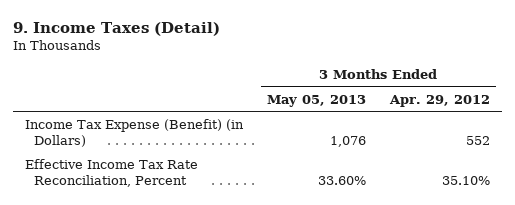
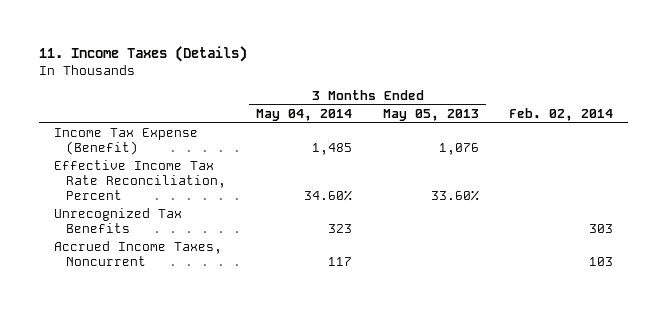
[12,21,220,36] 9. Income Taxes (Detail) -> [38,45,247,62] 11. Income Taxes (Details)
[388,94,490,107] Apr. 29, 2012 -> none
none -> [256,109,353,122] May 04, 2014
none -> [509,108,614,122] Feb. 02, 2014
[24,118,244,147] Income Tax Expense (Benefit) (in Dollars) -> [53,128,198,156] Income Tax Expense (Benefit)
none -> [53,208,182,234] Unrecognized Tax Benefits
none -> [53,241,222,267] Accrued Income Taxes, Noncurrent

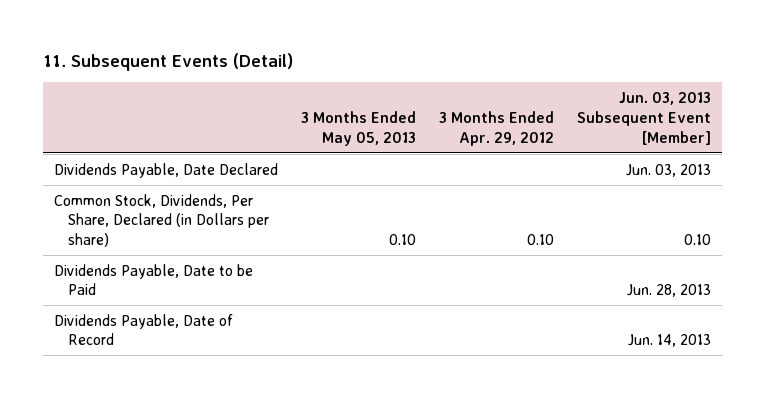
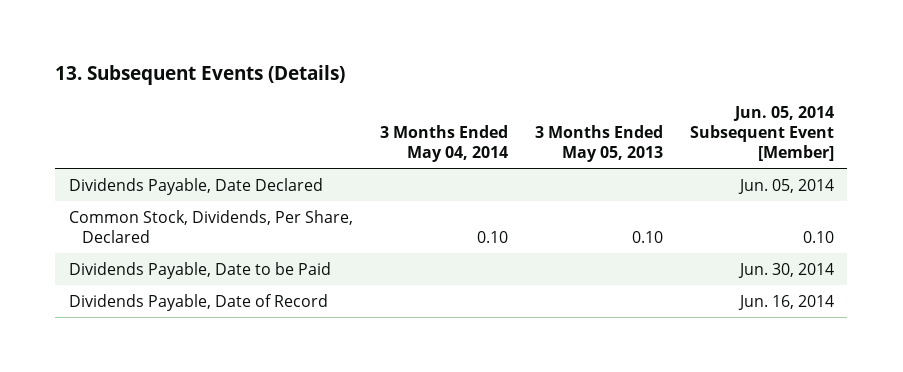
[42,52,293,71] 11. Subsequent Events (Detail) -> [55,65,346,86] 13. Subsequent Events (Details)
[438,110,554,146] 3 Months Ended Apr. 29, 2012 -> none
[576,92,711,145] Jun. 03, 2013 Subsequent Event [Member] -> none
none -> [379,125,508,163] 3 Months Ended May 04, 2014
none -> [689,106,834,162] Jun. 05, 2014 Subsequent Event [Member]
[54,193,269,248] Common Stock, Dividends, Per Share, Declared (in Dollars per share) -> [68,209,353,243] Common Stock, Dividends, Per Share, Declared

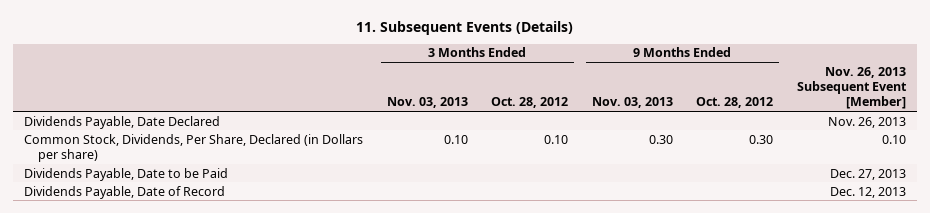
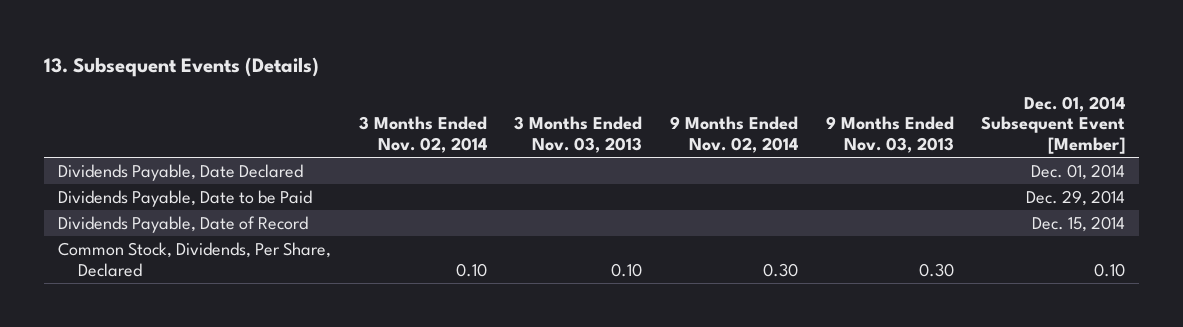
[355,20,573,35] 11. Subsequent Events (Details) -> [44,57,320,78] 13. Subsequent Events (Details)
[491,97,569,109] Oct. 28, 2012 -> none
[696,97,774,109] Oct. 28, 2012 -> none
[796,66,907,110] Nov. 26, 2013 Subsequent Event [Member] -> none
none -> [358,116,487,154] 3 Months Ended Nov. 02, 2014
none -> [669,116,798,154] 9 Months Ended Nov. 02, 2014
none -> [981,95,1126,155] Dec. 01, 2014 Subsequent Event [Member]
[24,133,364,162] Common Stock, Dividends, Per Share, Declared (in Dollars per share) -> none
none -> [58,242,332,277] Common Stock, Dividends, Per Share, Declared

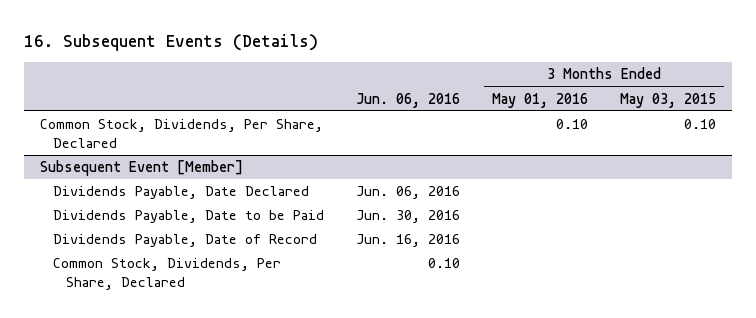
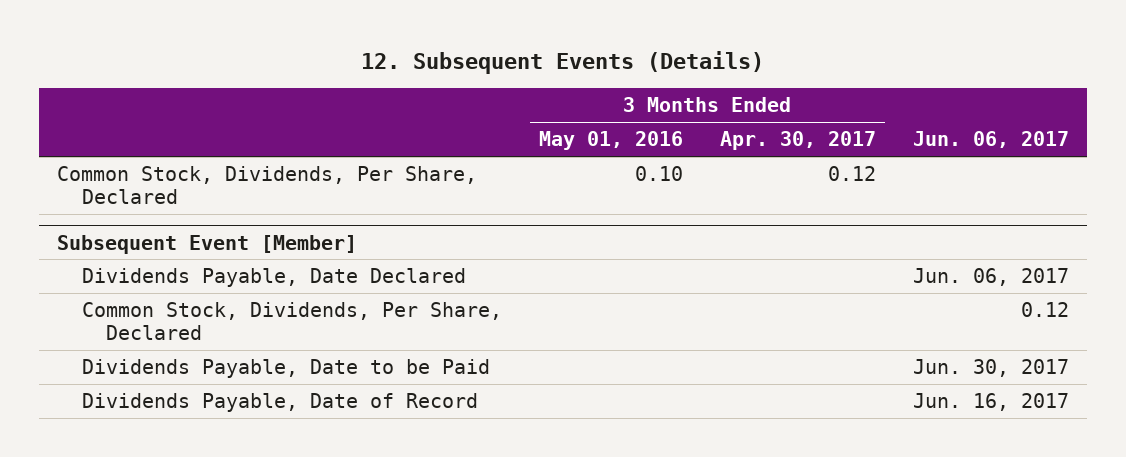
[24,34,319,52] 16. Subsequent Events (Details) -> [361,50,765,74] 12. Subsequent Events (Details)
[356,92,461,108] Jun. 06, 2016 -> none
[619,92,716,108] May 03, 2015 -> none
none -> [719,131,876,151] Apr. 30, 2017
none -> [912,131,1069,149] Jun. 06, 2017
[53,258,282,291] Common Stock, Dividends, Per Share, Declared -> [81,302,502,340] Common Stock, Dividends, Per Share, Declared

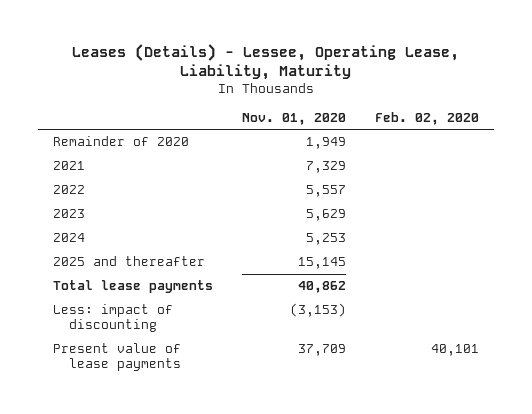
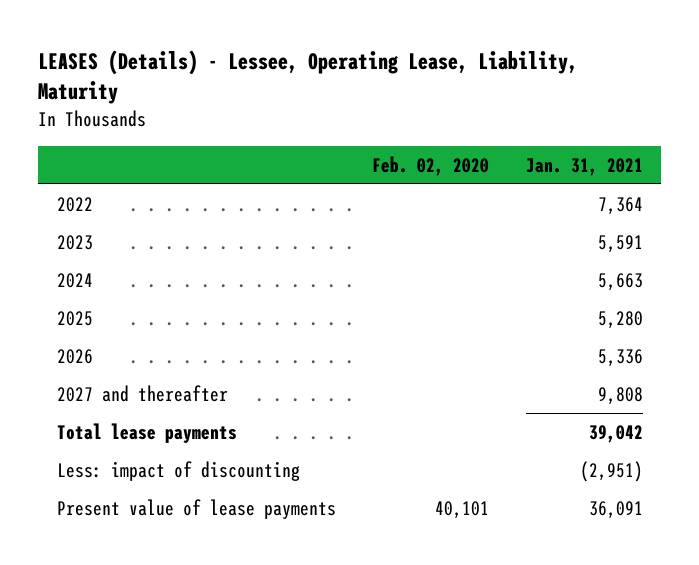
[71,44,459,81] Leases (Details) - Lessee, Operating Lease, Liability, Maturity -> [38,49,579,105] LEASES (Details) - Lessee, Operating Lease, Liability, Maturity
[241,112,346,125] Nov. 01, 2020 -> none
none -> [525,157,643,176] Jan. 31, 2021
[52,136,189,147] Remainder of 2020 -> none
[52,161,85,171] 2021 -> none
none -> [56,311,93,327] 2025
none -> [56,349,93,365] 2026
[52,256,205,267] 2025 and thereafter -> [56,385,228,403] 2027 and thereafter

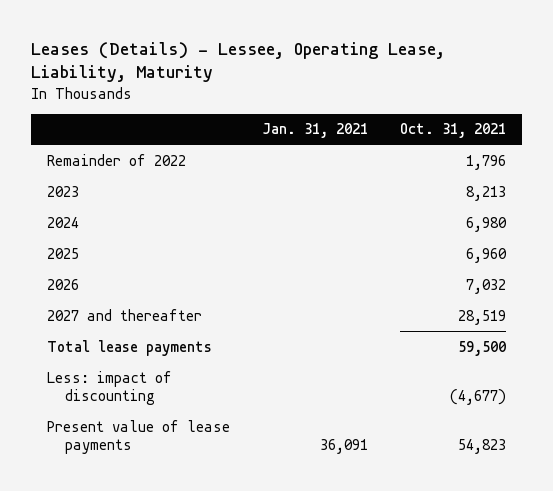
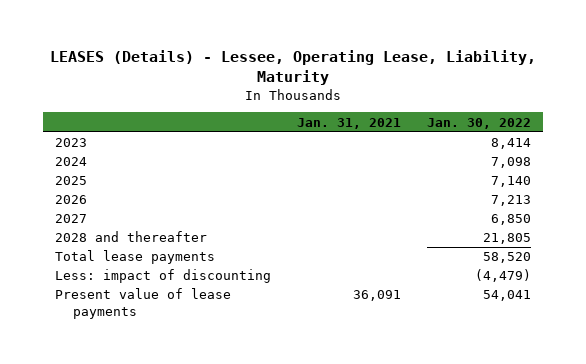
[31,41,446,83] Leases (Details) - Lessee, Operating Lease, Liability, Maturity -> [50,50,537,86] LEASES (Details) - Lessee, Operating Lease, Liability, Maturity
[400,123,507,139] Oct. 31, 2021 -> none
none -> [426,117,531,129] Jan. 30, 2022
[47,153,187,166] Remainder of 2022 -> none
none -> [55,214,88,224] 2027
[47,308,203,321] 2027 and thereafter -> [55,231,208,243] 2028 and thereafter

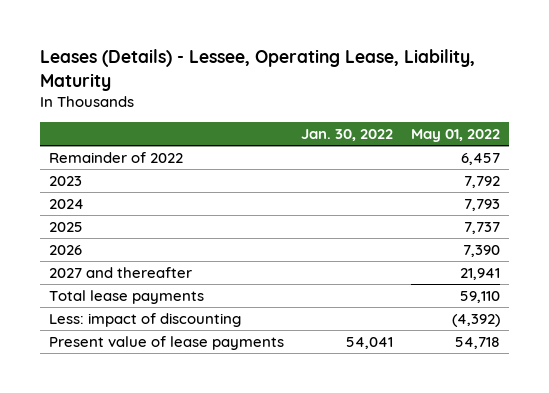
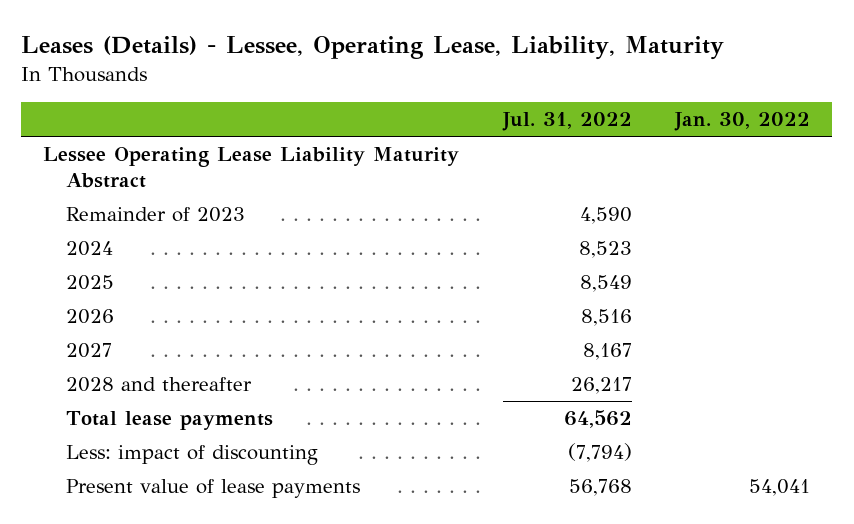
[410,129,500,143] May 01, 2022 -> none
none -> [501,112,632,132] Jul. 31, 2022
[48,175,82,186] 2023 -> none
none -> [43,147,460,189] Lessee Operating Lease Liability Maturity Abstract
[48,151,183,163] Remainder of 2022 -> [65,207,245,223] Remainder of 2023
none -> [65,343,112,359] 2027
[48,266,192,278] 2027 and thereafter -> [65,377,252,393] 2028 and thereafter

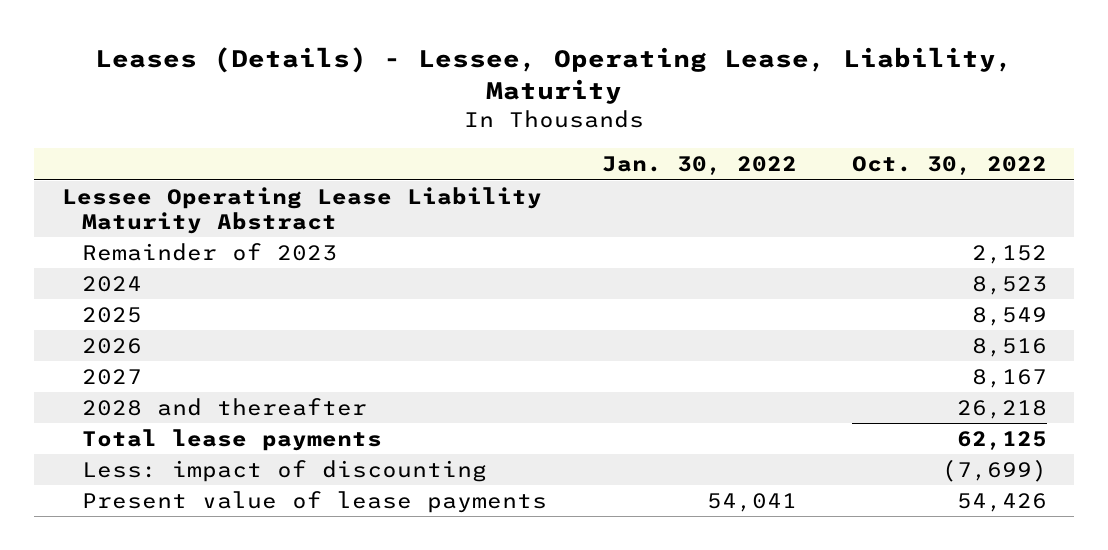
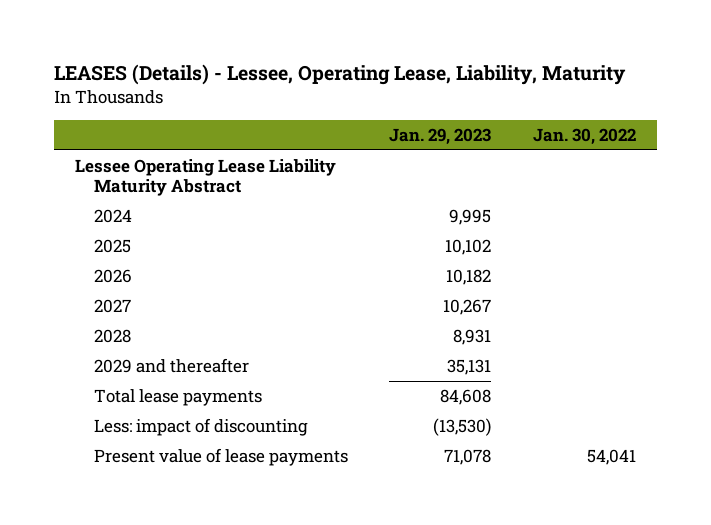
[95,46,1014,105] Leases (Details) - Lessee, Operating Lease, Liability, Maturity -> [53,63,626,85] LEASES (Details) - Lessee, Operating Lease, Liability, Maturity
[851,156,1047,176] Oct. 30, 2022 -> none
none -> [389,127,492,145] Jan. 29, 2023
[82,243,338,262] Remainder of 2023 -> none
none -> [93,329,131,344] 2028
[82,398,368,417] 2028 and thereafter -> [93,358,249,374] 2029 and thereafter

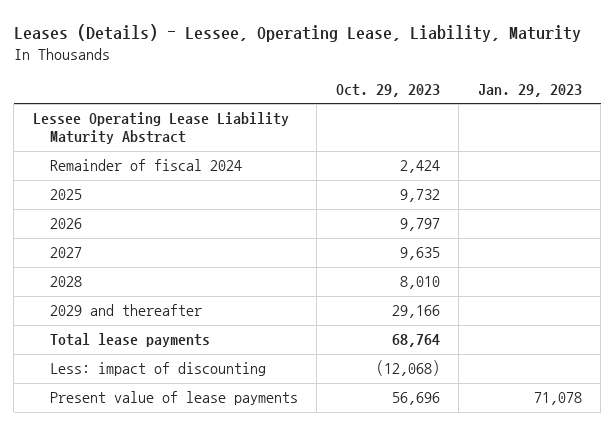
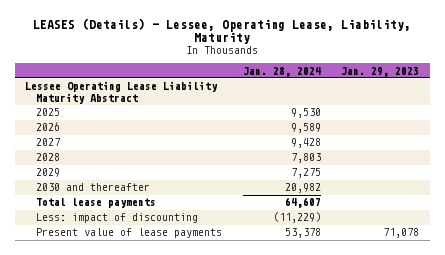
[13,23,581,42] Leases (Details) - Lessee, Operating Lease, Liability, Maturity -> [33,17,412,45] LEASES (Details) - Lessee, Operating Lease, Liability, Maturity
[335,84,440,98] Oct. 29, 2023 -> none
none -> [242,66,321,77] Jan. 28, 2024
[49,159,242,172] Remainder of fiscal 2024 -> none
none -> [36,168,61,178] 2029
[49,304,202,317] 2029 and thereafter -> [36,183,151,192] 2030 and thereafter

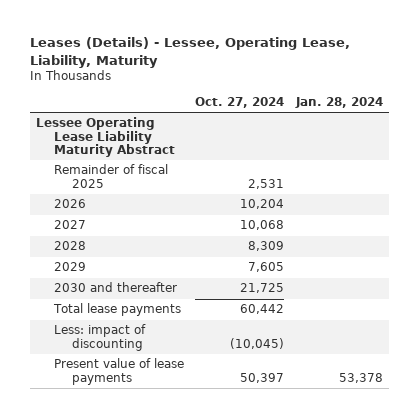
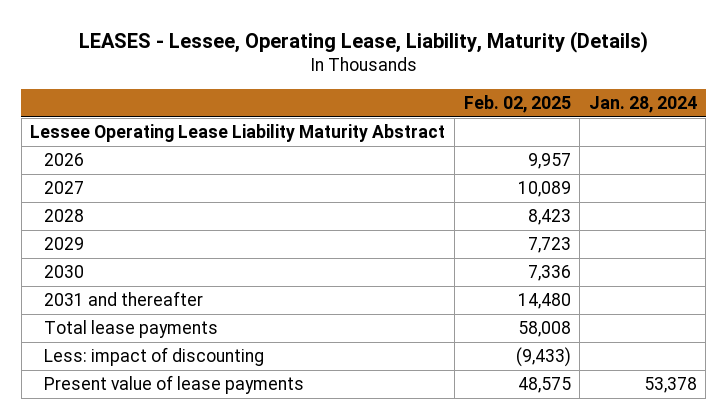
[29,37,350,68] Leases (Details) - Lessee, Operating Lease, Liability, Maturity -> [78,31,648,54] LEASES - Lessee, Operating Lease, Liability, Maturity (Details)
[195,97,285,109] Oct. 27, 2024 -> none
none -> [463,94,571,113] Feb. 02, 2025
[53,164,168,188] Remainder of fiscal 2025 -> none
none -> [43,265,84,279] 2030
[53,282,177,293] 2030 and thereafter -> [43,291,203,307] 2031 and thereafter

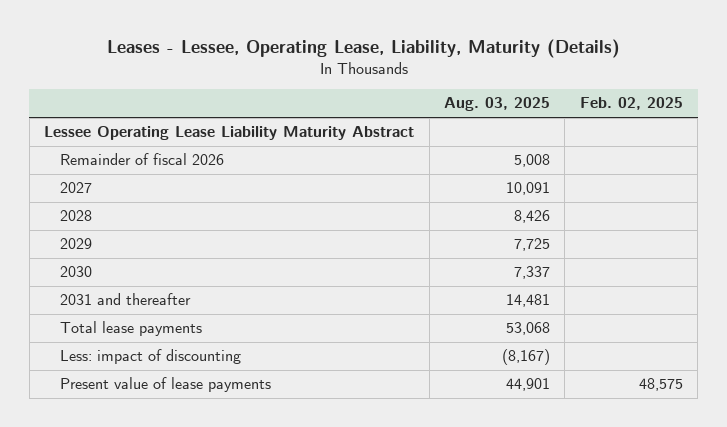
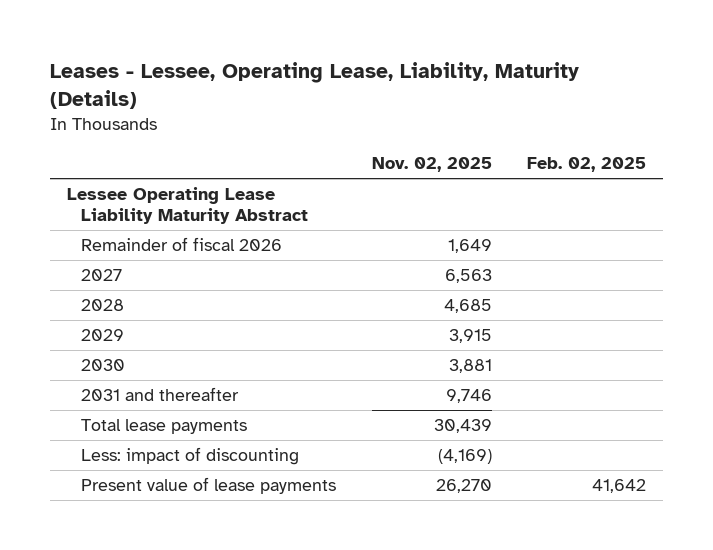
[444,97,551,112] Aug. 03, 2025 -> none
none -> [371,157,492,173] Nov. 02, 2025
[638,378,683,392] 48,575 -> [591,479,646,494] 41,642

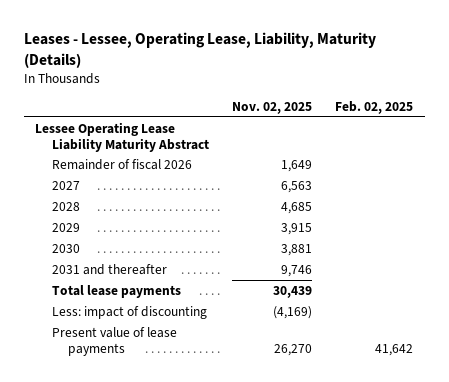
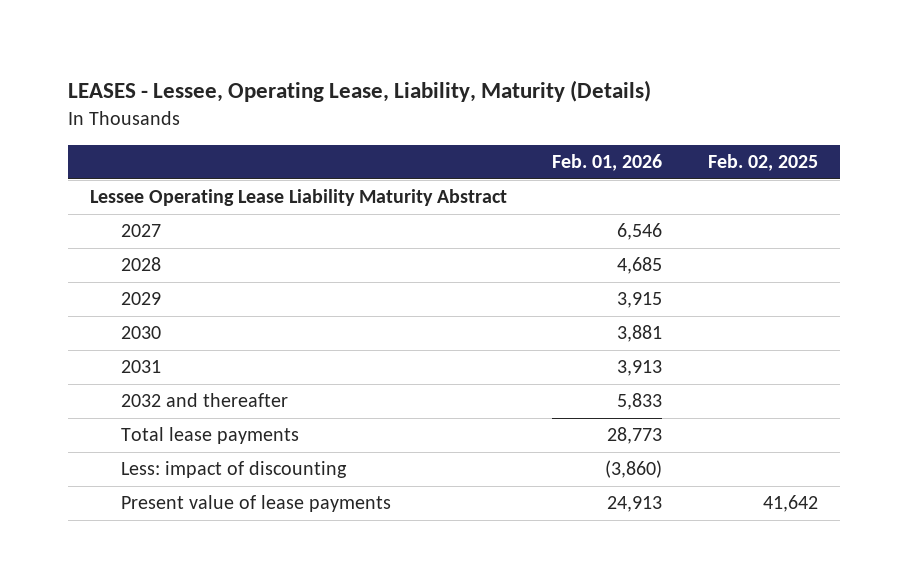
[23,32,376,69] Leases - Lessee, Operating Lease, Liability, Maturity (Details) -> [67,80,651,103] LEASES - Lessee, Operating Lease, Liability, Maturity (Details)
[231,102,312,115] Nov. 02, 2025 -> none
none -> [552,154,663,172] Feb. 01, 2026
[51,158,192,170] Remainder of fiscal 2026 -> none
none -> [121,360,162,374] 2031
[51,263,167,275] 2031 and thereafter -> [121,393,289,408] 2032 and thereafter

